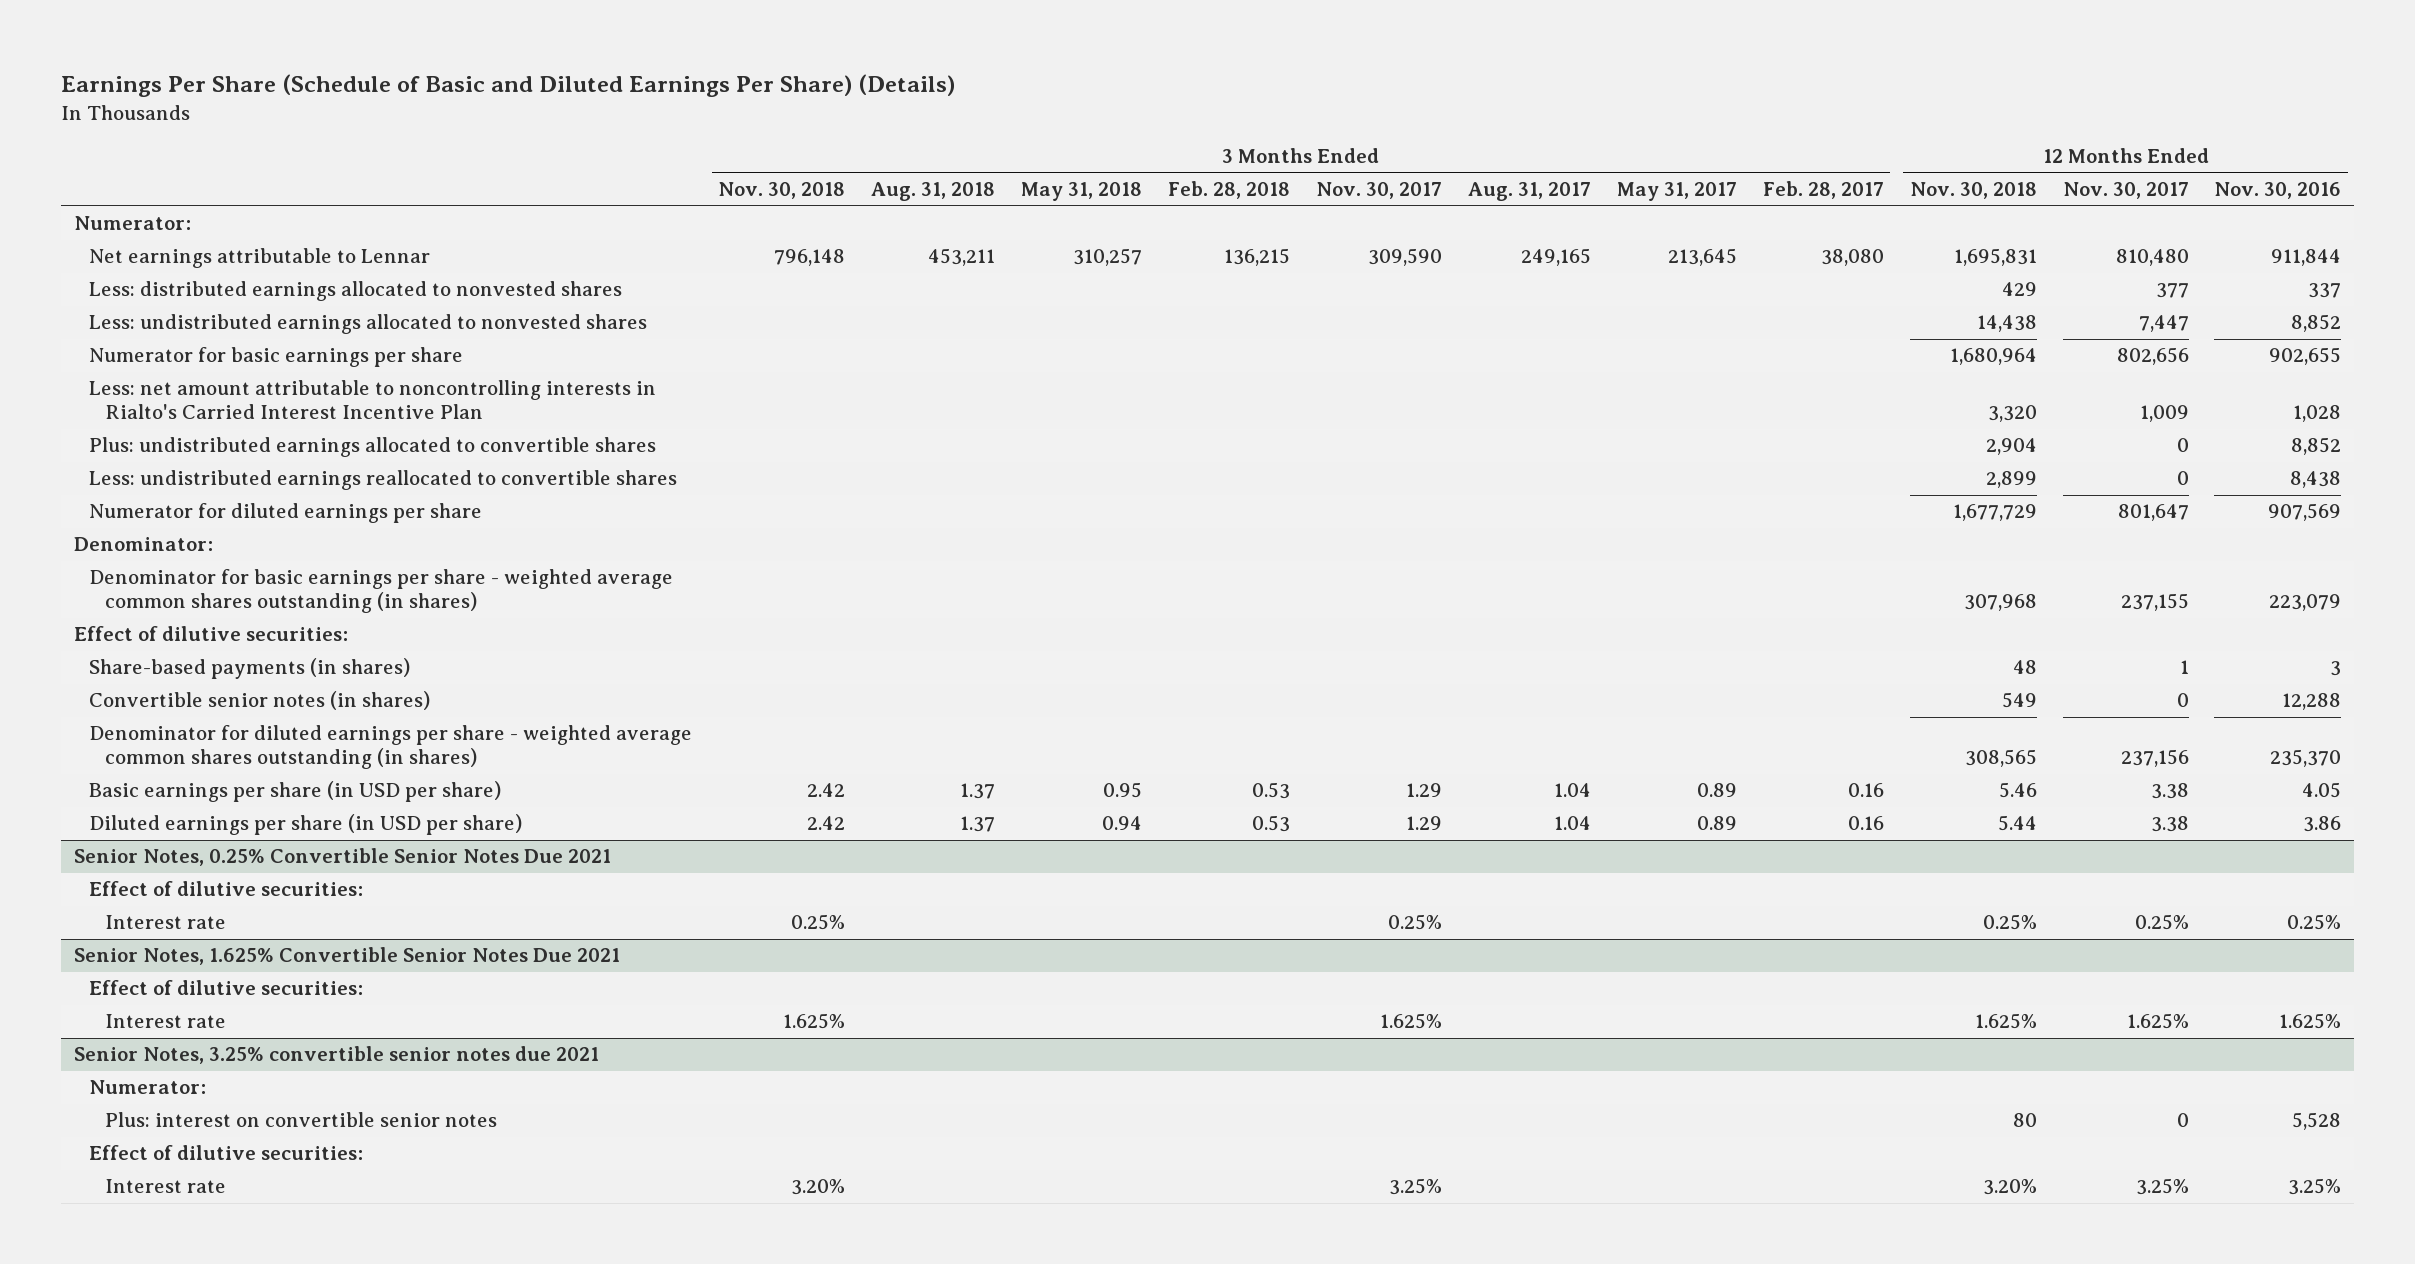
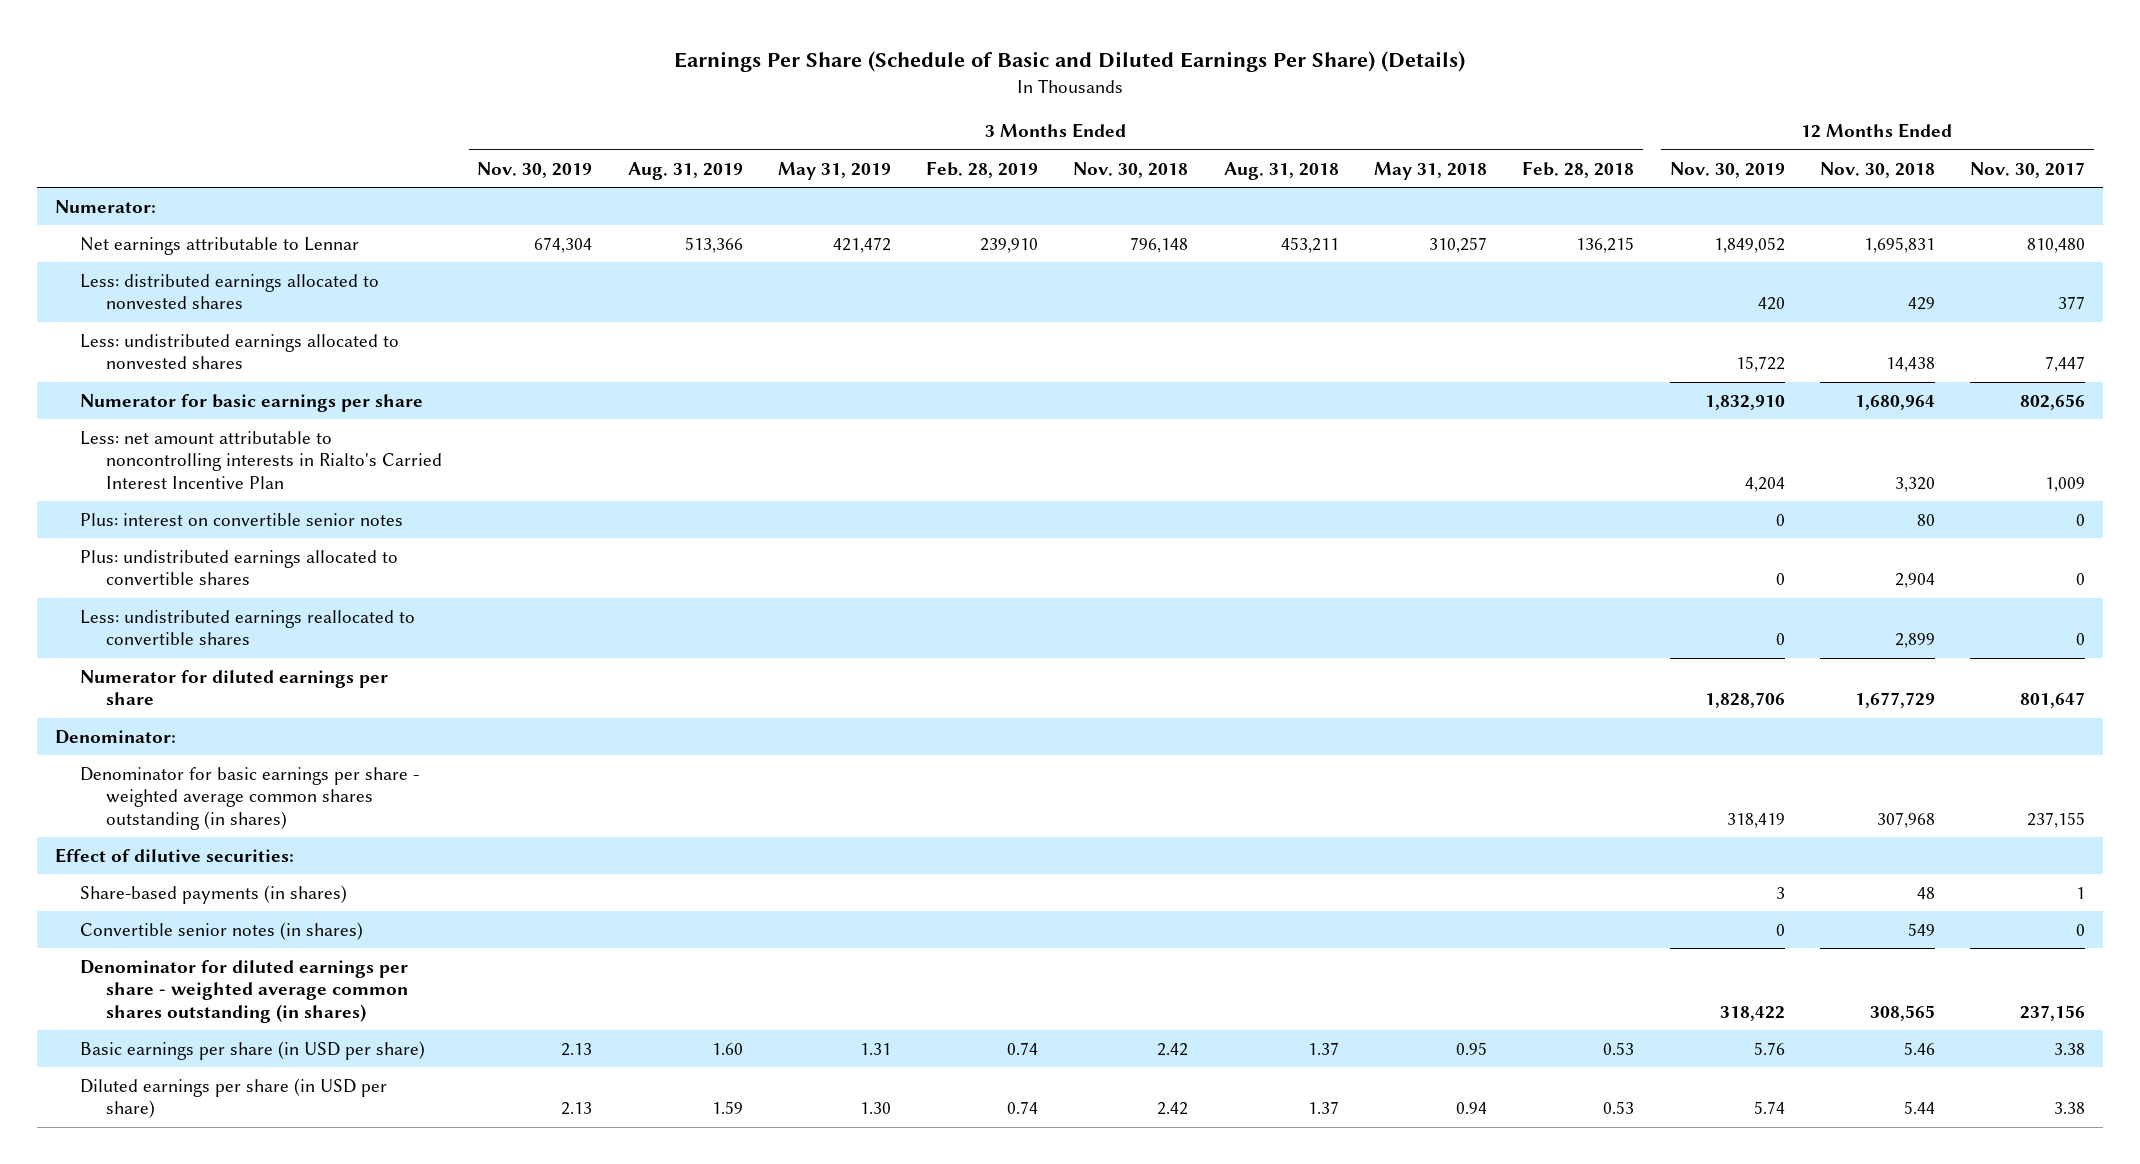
[1316,182,1443,200] Nov. 30, 2017 -> none
[1467,182,1591,202] Aug. 31, 2017 -> none
[1616,182,1737,202] May 31, 2017 -> none
[1762,181,1884,200] Feb. 28, 2017 -> none
[2214,182,2342,200] Nov. 30, 2016 -> none
none -> [477,161,593,178] Nov. 30, 2019
none -> [627,161,743,180] Aug. 31, 2019
none -> [777,161,891,180] May 31, 2019
none -> [926,160,1039,178] Feb. 28, 2019
none -> [1669,161,1785,178] Nov. 30, 2019
none -> [80,512,404,526] Plus: interest on convertible senior notes
[73,848,611,867] Senior Notes, 0.25% Convertible Senior Notes Due 2021 -> none
[89,881,364,897] Effect of dilutive securities: -> none
[105,915,227,930] Interest rate -> none
[73,947,620,966] Senior Notes, 1.625% Convertible Senior Notes Due 2021 -> none
[89,980,364,996] Effect of dilutive securities: -> none
[105,1014,227,1029] Interest rate -> none
[73,1046,599,1065] Senior Notes, 3.25% convertible senior notes due 2021 -> none
[89,1080,207,1095] Numerator: -> none
[105,1112,498,1128] Plus: interest on convertible senior notes -> none
[89,1145,364,1161] Effect of dilutive securities: -> none
[105,1179,227,1194] Interest rate -> none

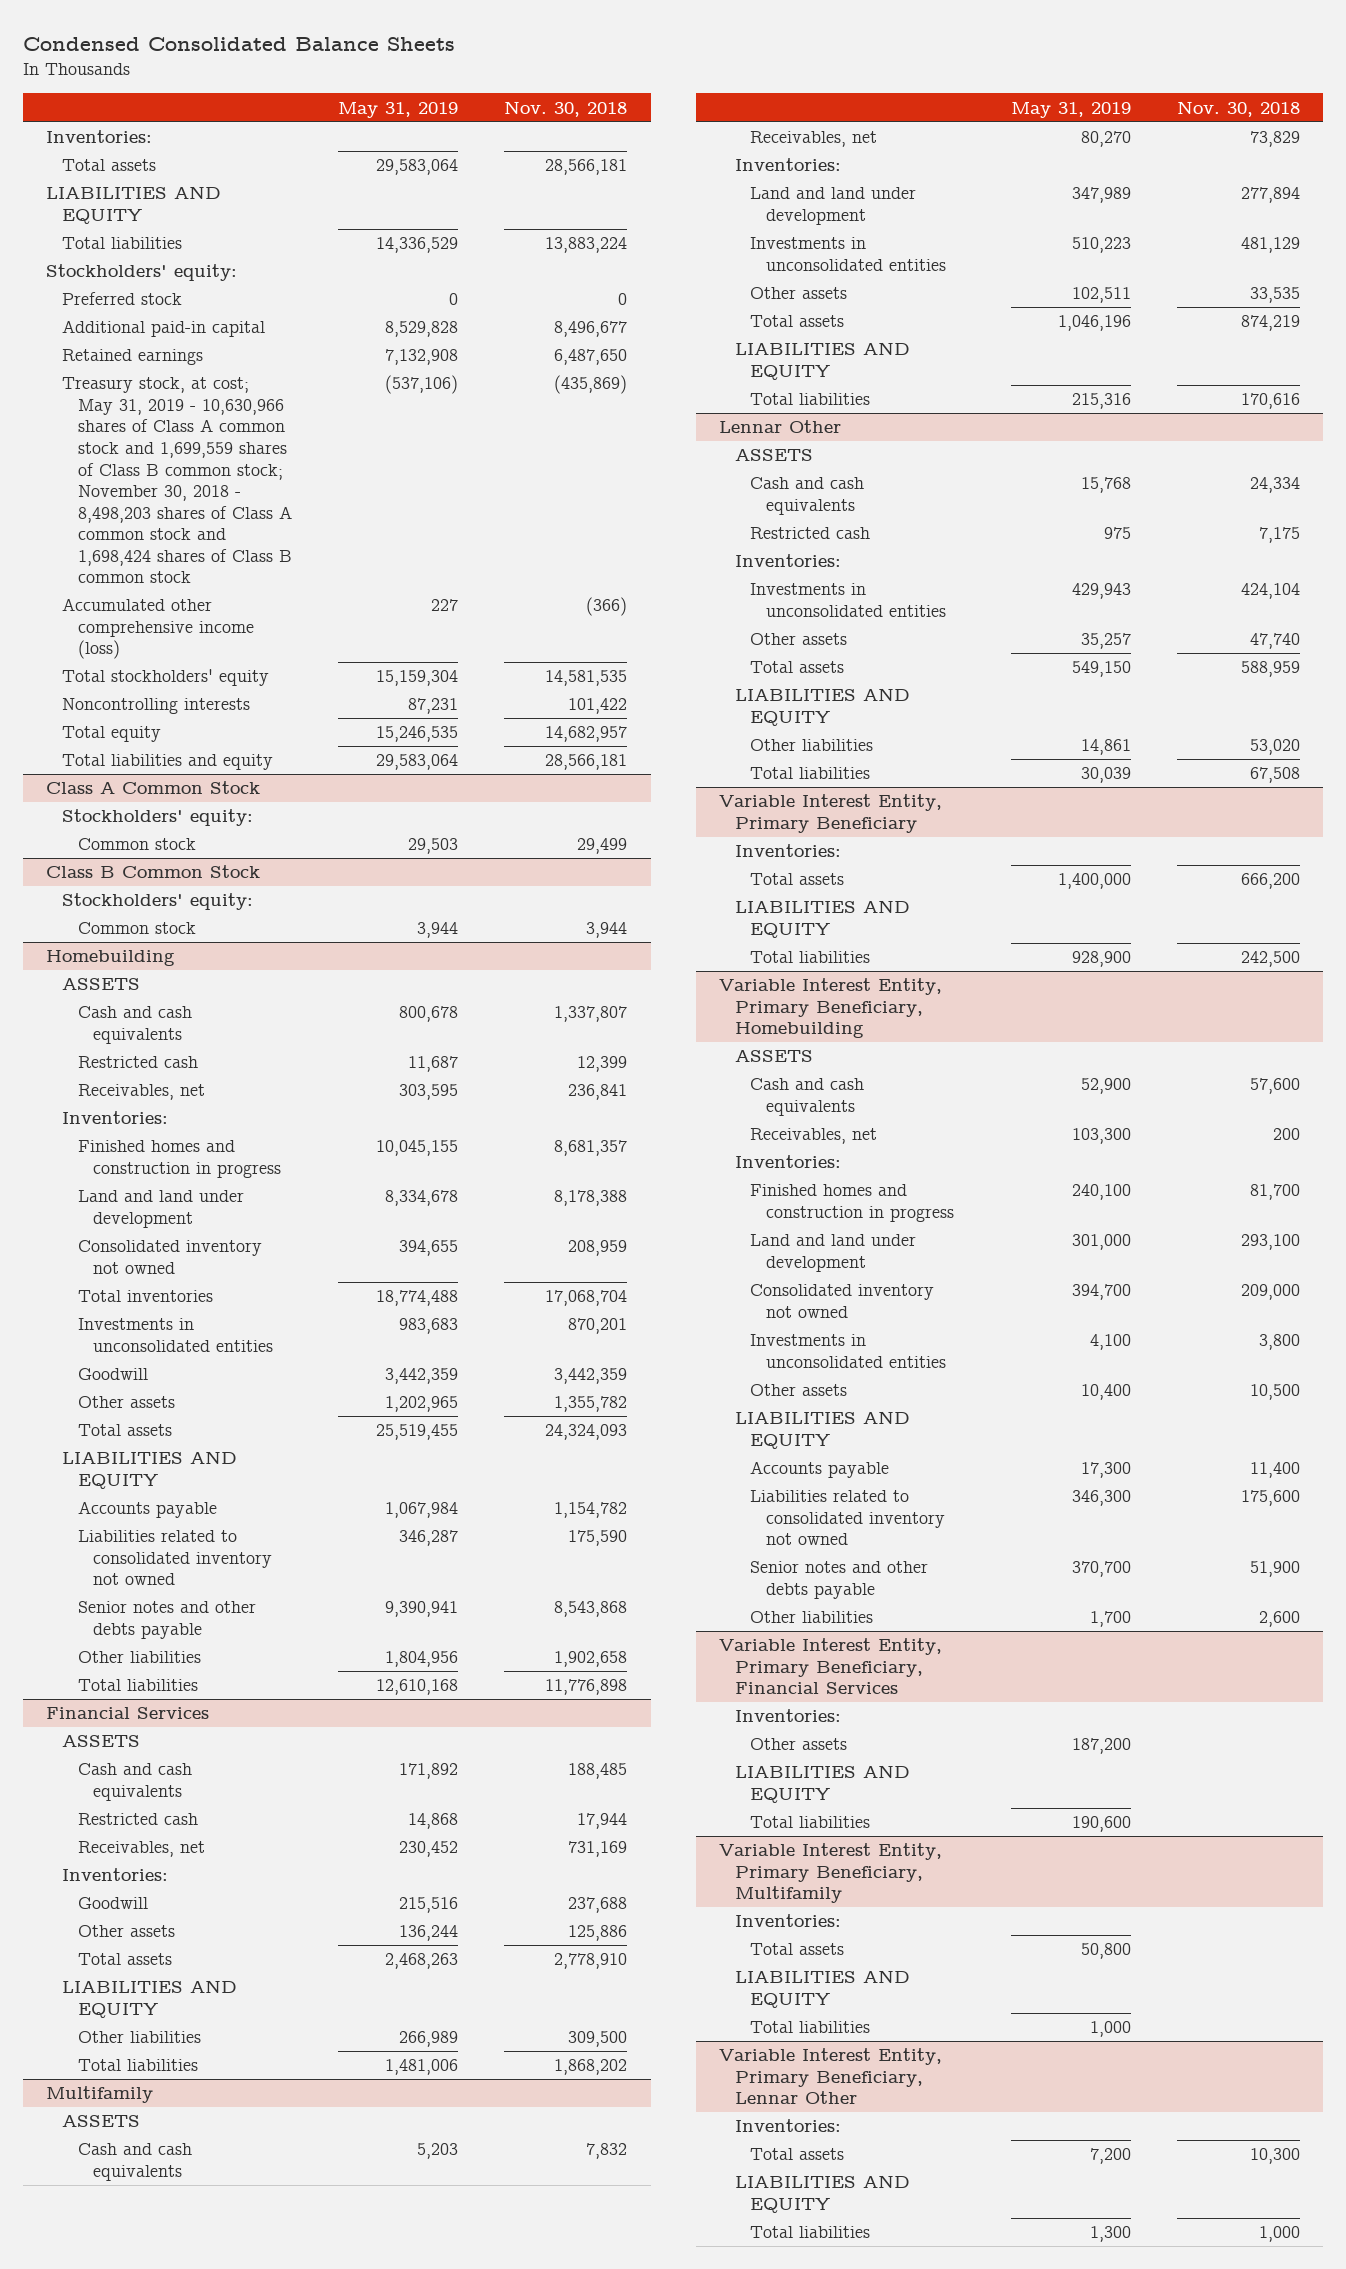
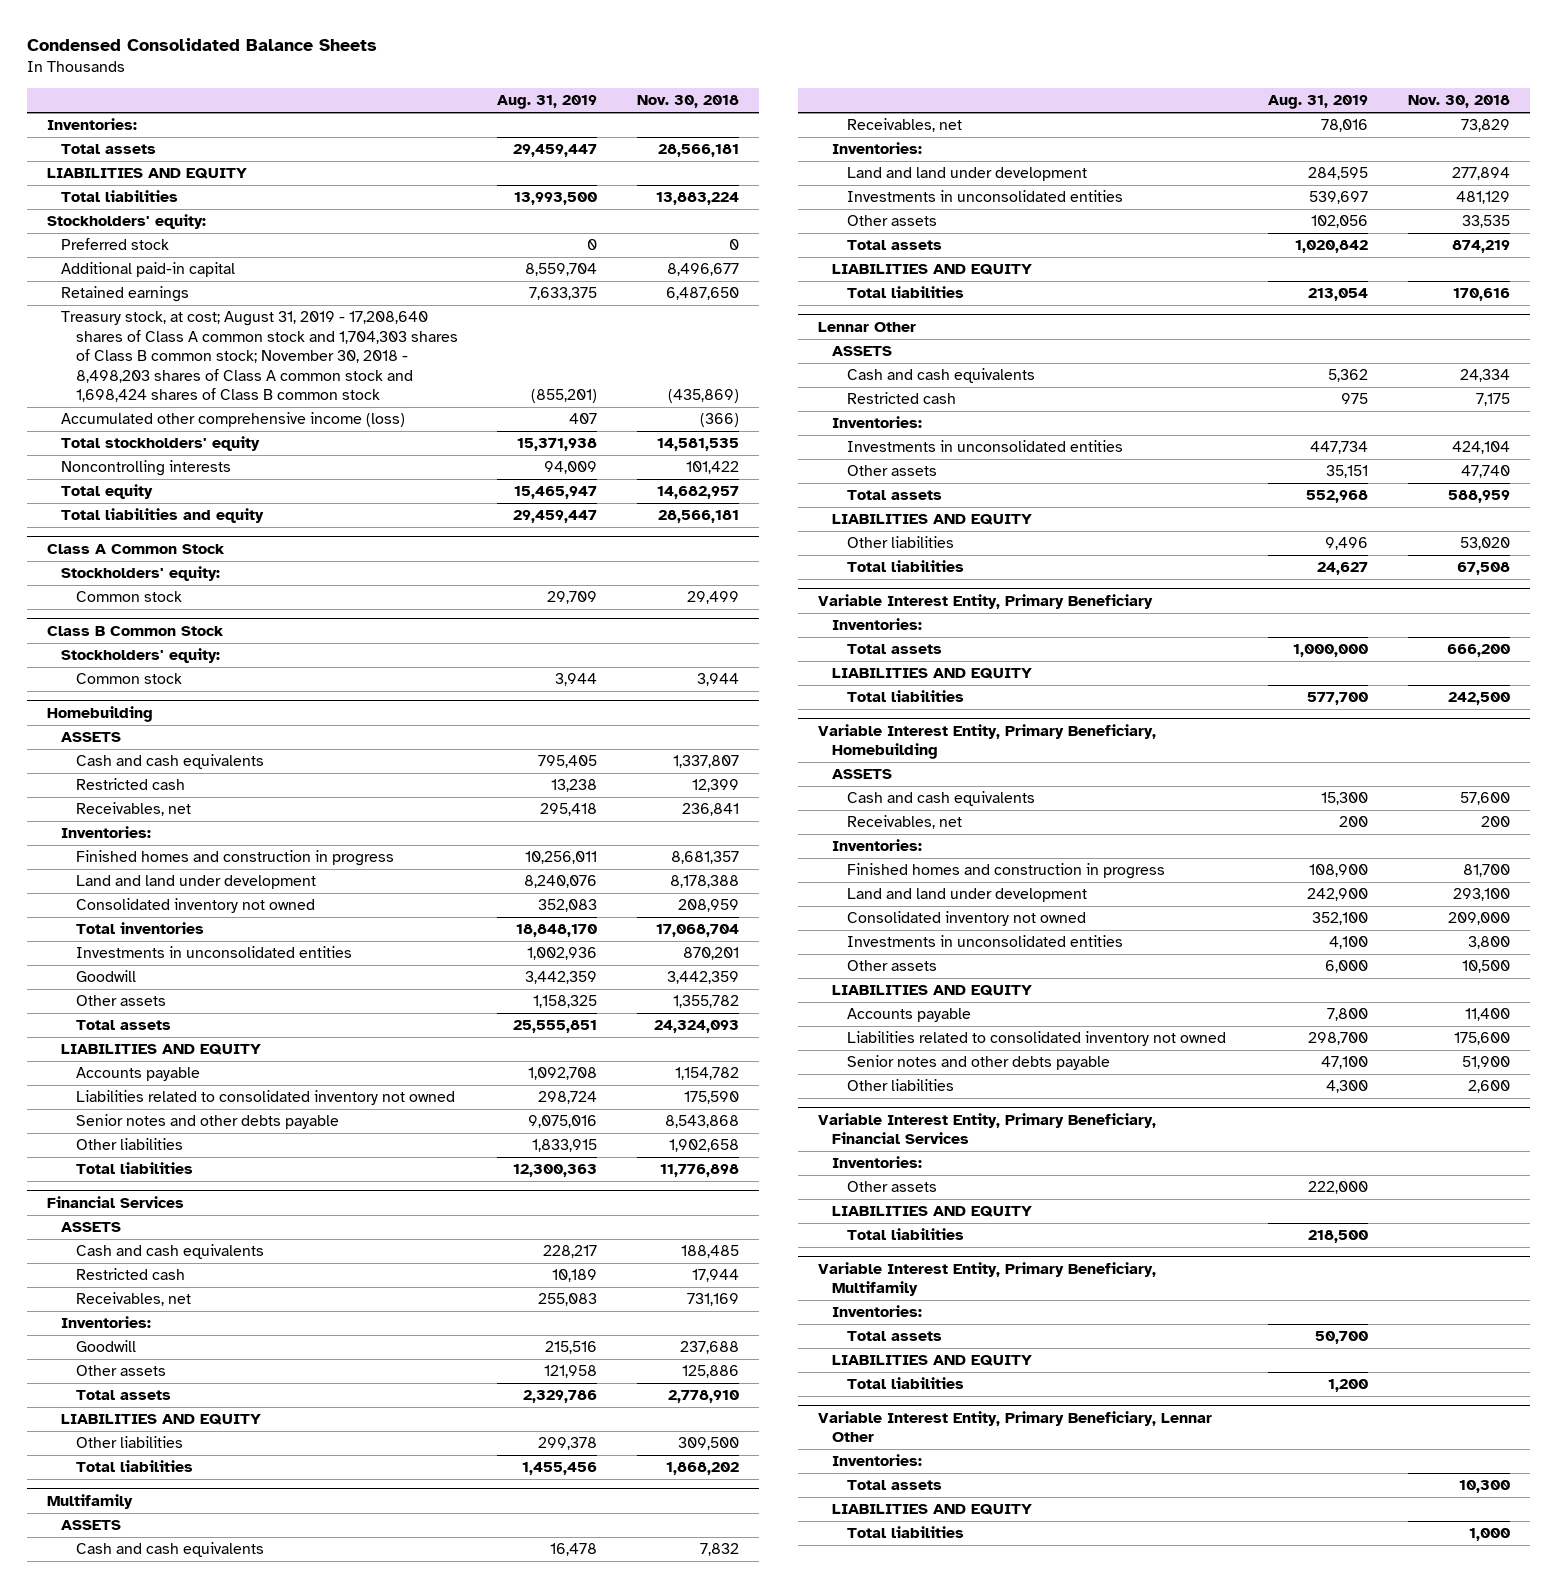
[338,101,459,118] May 31, 2019 -> none
none -> [497,95,598,110] Aug. 31, 2019
[61,377,292,584] Treasury stock, at cost; May 31, 2019 - 10,630,966 shares of Class A common stock and 1,699,559 shares of Class B common stock; November 30, 2018 - 8,498,203 shares of Class A common stock and 1,698,424 shares of Class B common stock -> [61,311,458,402] Treasury stock, at cost; August 31, 2019 - 17,208,640 shares of Class A common stock and 1,704,303 shares of Class B common stock; November 30, 2018 - 8,498,203 shares of Class A common stock and 1,698,424 shares of Class B common stock

